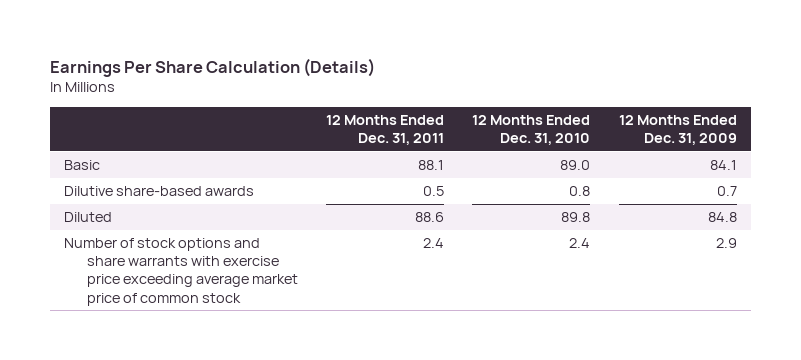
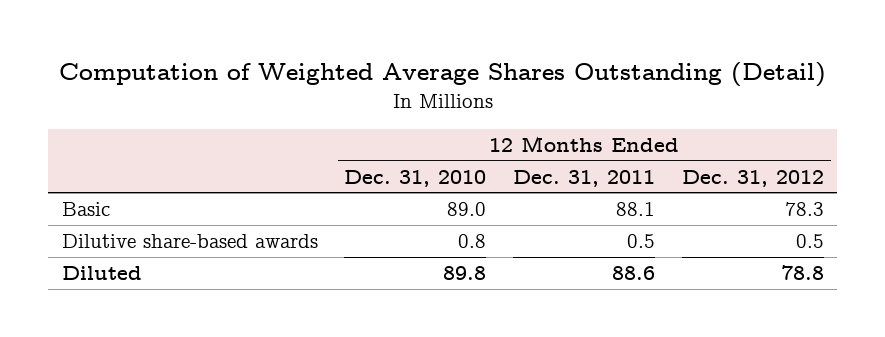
[49,57,375,77] Earnings Per Share Calculation (Details) -> [58,62,826,88] Computation of Weighted Average Shares Outstanding (Detail)
[618,114,737,145] 12 Months Ended Dec. 31, 2009 -> none
none -> [681,169,824,187] Dec. 31, 2012
[64,238,298,306] Number of stock options and share warrants with exercise price exceeding average market price of common stock -> none

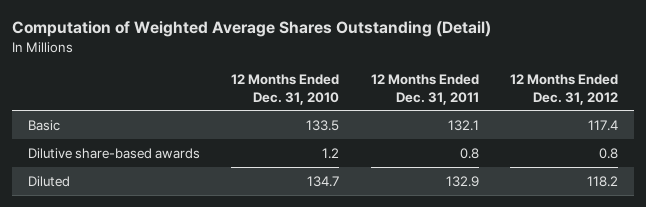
[447,202,487,217] 89.0 -> [306,119,340,131] 133.5
[616,202,656,217] 88.1 -> [447,119,479,131] 132.1
[784,202,824,217] 78.3 -> [588,119,619,131] 117.4
[458,234,487,249] 0.8 -> [322,147,340,159] 1.2
[627,234,656,249] 0.5 -> [459,147,479,159] 0.8
[795,234,824,249] 0.5 -> [599,147,619,159] 0.8
[443,266,487,281] 89.8 -> [307,175,340,187] 134.7
[612,266,656,281] 88.6 -> [445,175,479,187] 132.9
[780,265,824,281] 78.8 -> [587,175,619,187] 118.2

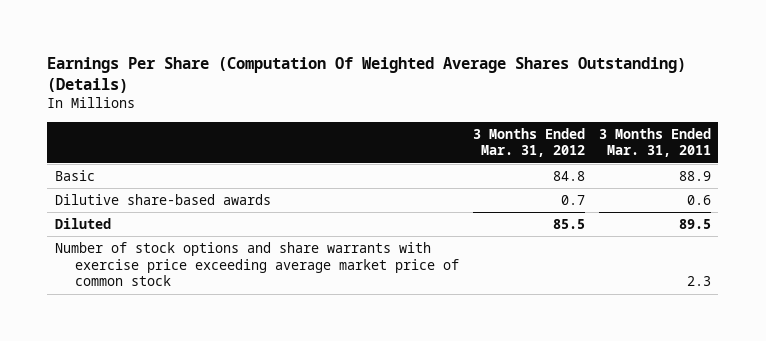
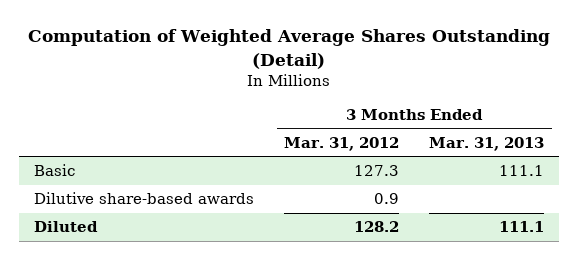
[47,56,687,93] Earnings Per Share (Computation Of Weighted Average Shares Outstanding) (Details) -> [28,29,551,69] Computation of Weighted Average Shares Outstanding (Detail)
[599,127,712,158] 3 Months Ended Mar. 31, 2011 -> none
none -> [429,136,545,151] Mar. 31, 2013
[54,242,459,287] Number of stock options and share warrants with exercise price exceeding average market price of common stock -> none
[553,171,586,182] 84.8 -> [354,165,400,177] 127.3
[561,195,586,206] 0.7 -> [374,193,400,205] 0.9
[553,219,586,230] 85.5 -> [354,221,400,233] 128.2

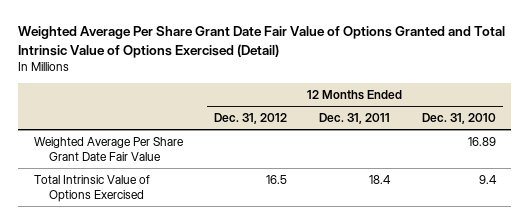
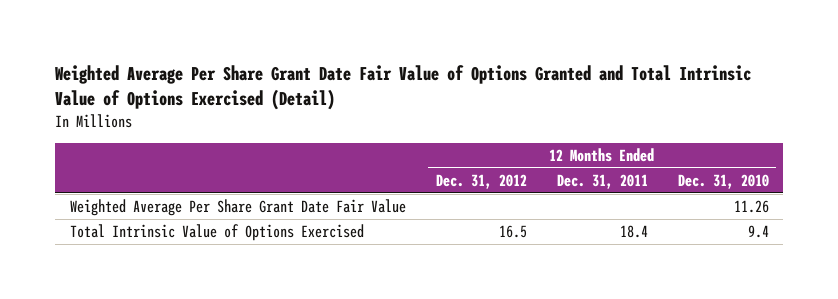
[467,136,496,146] 16.89 -> [733,200,769,214] 11.26

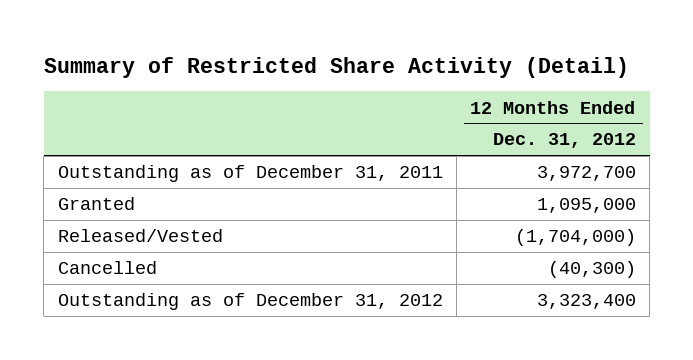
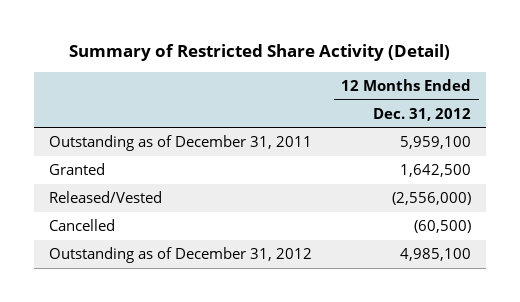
[536,166,636,182] 3,972,700 -> [400,136,472,150] 5,959,100
[536,198,636,214] 1,095,000 -> [400,164,472,178] 1,642,500
[514,229,636,247] (1,704,000) -> [392,192,472,206] (2,556,000)
[547,261,636,279] (40,300) -> [414,220,472,234] (60,500)
[536,294,636,310] 3,323,400 -> [400,248,472,262] 4,985,100

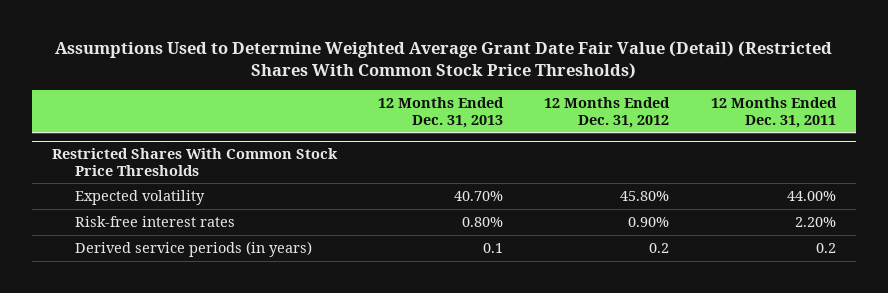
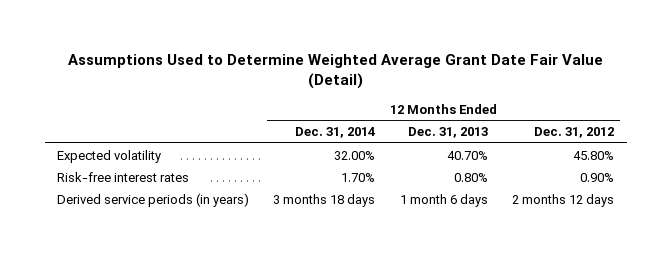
[54,40,832,80] Assumptions Used to Determine Weighted Average Grant Date Fair Value (Detail) (Restricted Shares With Common Stock Price Thresholds) -> [67,53,603,89] Assumptions Used to Determine Weighted Average Grant Date Fair Value (Detail)
[710,97,837,128] 12 Months Ended Dec. 31, 2011 -> none
none -> [295,127,376,139] Dec. 31, 2014
[52,148,339,176] Restricted Shares With Common Stock Price Thresholds -> none
[483,242,504,253] 0.1 -> [399,193,488,207] 1 month 6 days
[649,242,670,253] 0.2 -> [512,193,615,207] 2 months 12 days

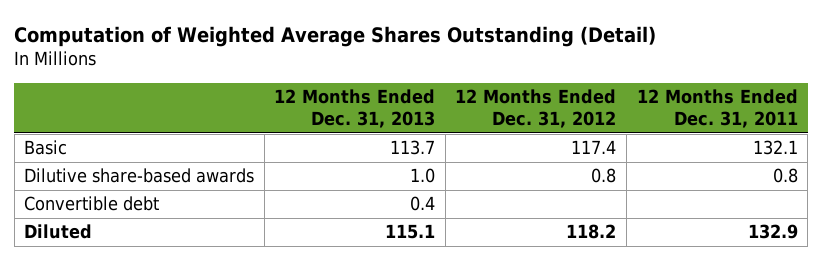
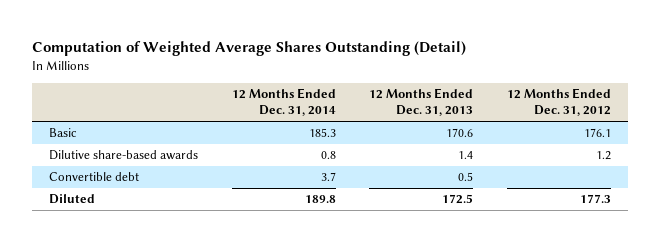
[636,89,798,129] 12 Months Ended Dec. 31, 2011 -> none
none -> [231,88,336,117] 12 Months Ended Dec. 31, 2014
[390,140,436,156] 113.7 -> [446,128,474,138] 170.6
[571,140,617,155] 117.4 -> [583,128,611,138] 176.1
[410,168,436,184] 1.0 -> [458,151,474,160] 1.4
[591,168,617,184] 0.8 -> [595,151,611,161] 1.2
[410,196,436,212] 0.4 -> [458,172,474,182] 0.5
[385,224,436,240] 115.1 -> [442,194,474,205] 172.5
[566,224,617,240] 118.2 -> [579,194,611,204] 177.3

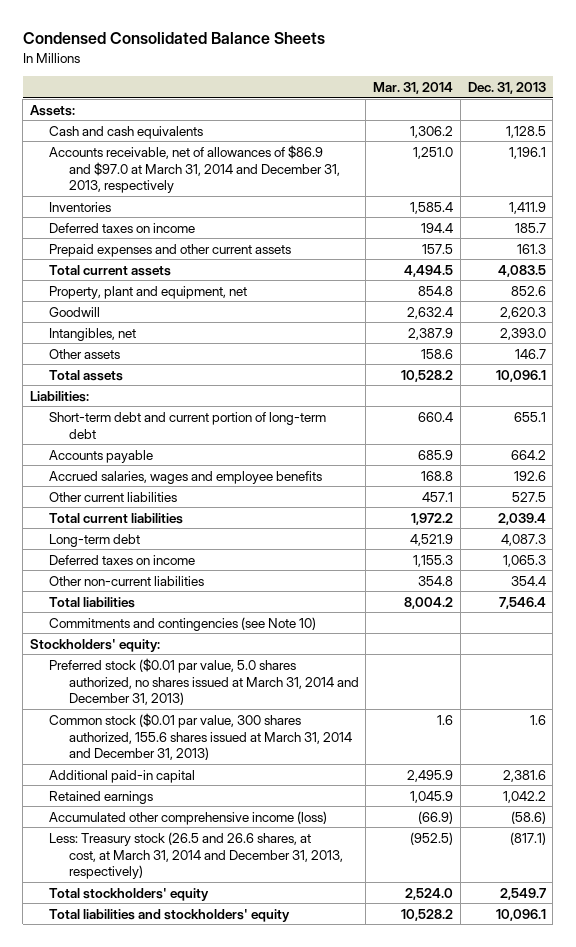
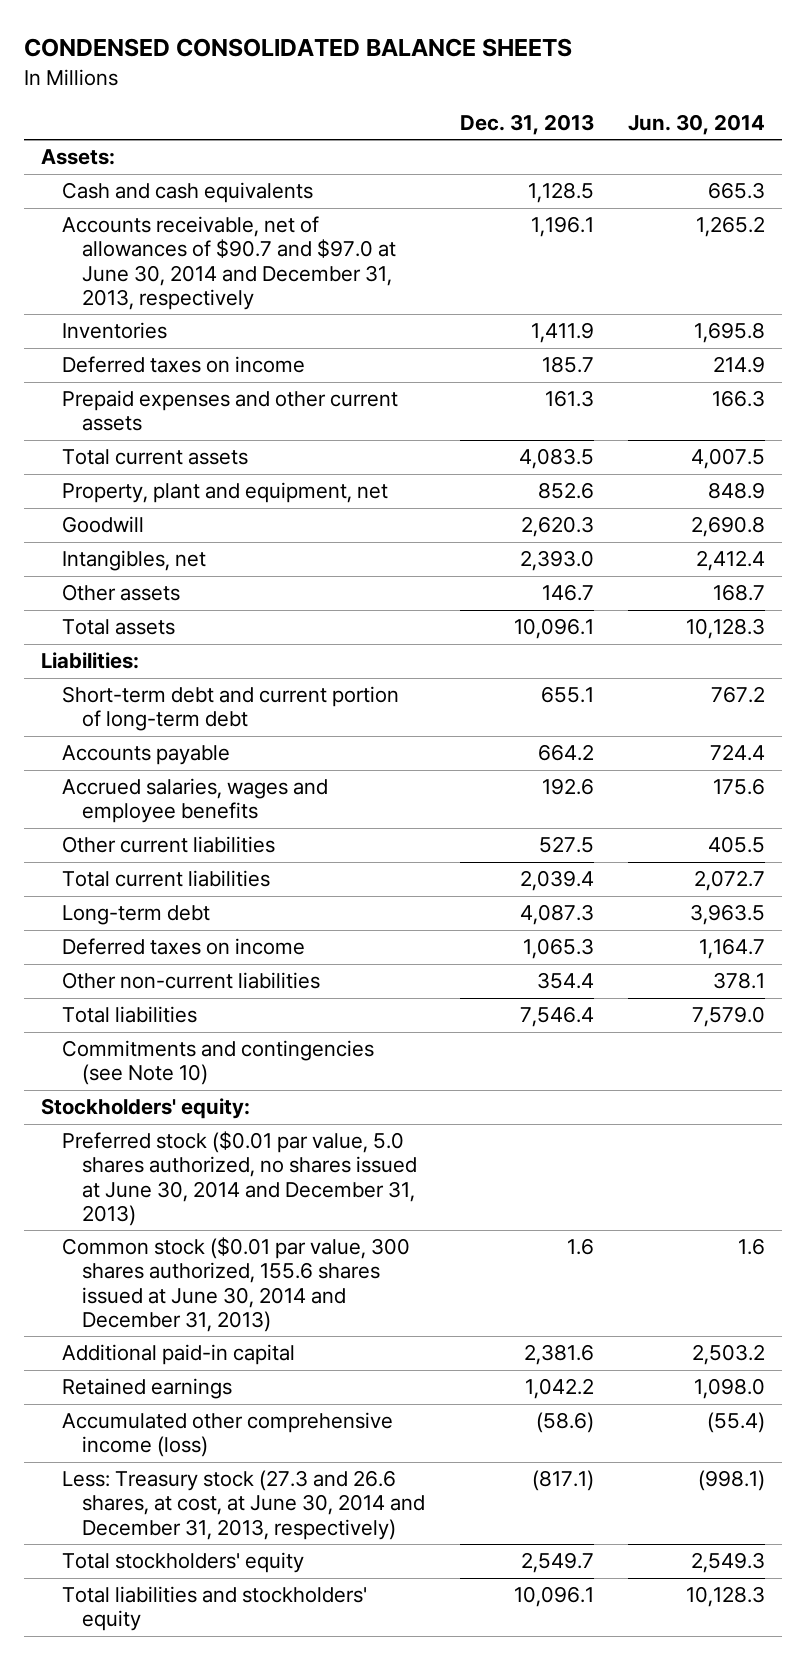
[22,32,325,45] Condensed Consolidated Balance Sheets -> [23,38,572,58] CONDENSED CONSOLIDATED BALANCE SHEETS
[373,82,454,95] Mar. 31, 2014 -> none
none -> [628,113,766,135] Jun. 30, 2014
[49,144,340,194] Accounts receivable, net of allowances of $86.9 and $97.0 at March 31, 2014 and December 31, 2013, respectively -> [61,216,397,310] Accounts receivable, net of allowances of $90.7 and $97.0 at June 30, 2014 and December 31, 2013, respectively
[49,657,359,706] Preferred stock ($0.01 par value, 5.0 shares authorized, no shares issued at March 31, 2014 and December 31, 2013) -> [61,1131,418,1226] Preferred stock ($0.01 par value, 5.0 shares authorized, no shares issued at June 30, 2014 and December 31, 2013)
[49,712,352,761] Common stock ($0.01 par value, 300 shares authorized, 155.6 shares issued at March 31, 2014 and December 31, 2013) -> [61,1237,410,1332] Common stock ($0.01 par value, 300 shares authorized, 155.6 shares issued at June 30, 2014 and December 31, 2013)
[49,831,343,880] Less: Treasury stock (26.5 and 26.6 shares, at cost, at March 31, 2014 and December 31, 2013, respectively) -> [61,1470,426,1540] Less: Treasury stock (27.3 and 26.6 shares, at cost, at June 30, 2014 and December 31, 2013, respectively)

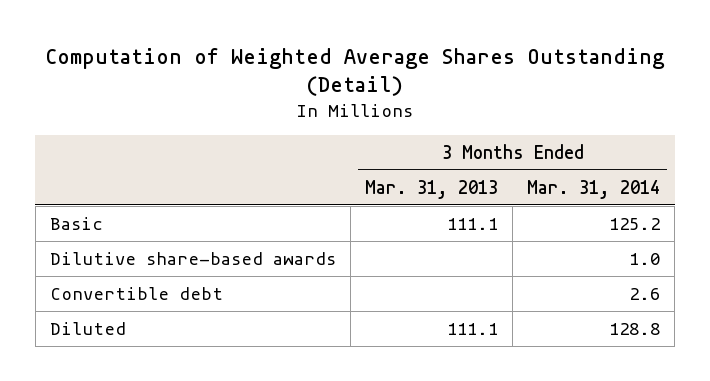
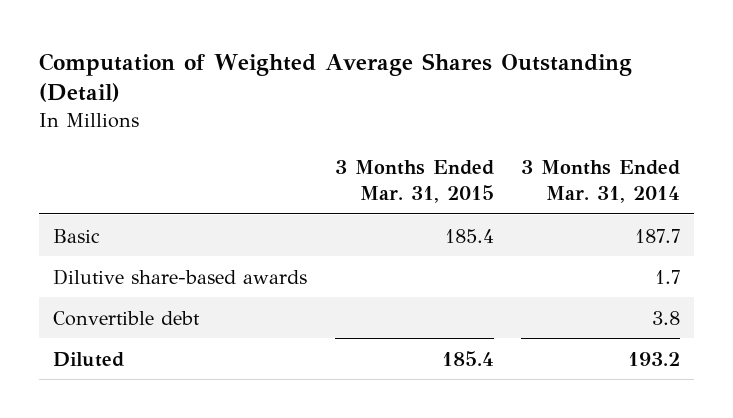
[364,179,498,199] Mar. 31, 2013 -> none
none -> [334,160,494,204] 3 Months Ended Mar. 31, 2015
[609,217,661,230] 125.2 -> [635,228,681,243] 187.7
[629,252,661,265] 1.0 -> [655,269,681,284] 1.7
[629,287,661,300] 2.6 -> [652,310,681,325] 3.8
[609,322,661,335] 128.8 -> [628,351,681,366] 193.2

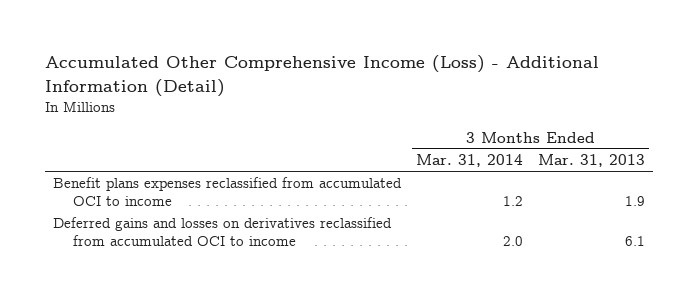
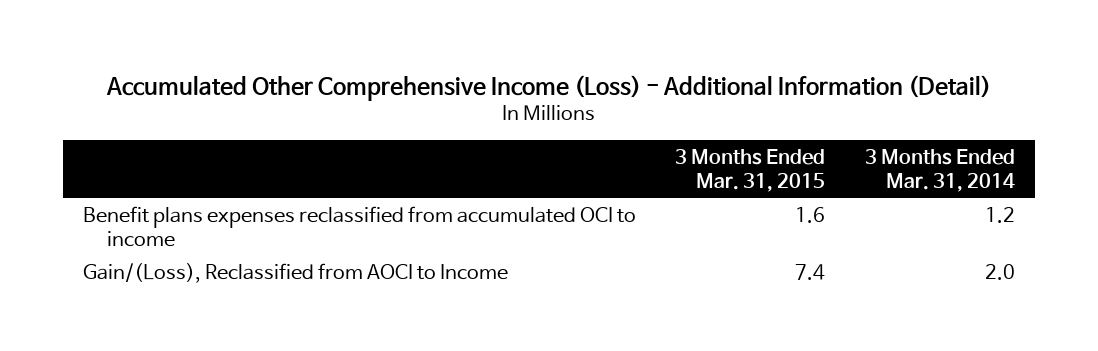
[538,154,646,168] Mar. 31, 2013 -> none
none -> [675,148,826,193] 3 Months Ended Mar. 31, 2015
[52,217,392,246] Deferred gains and losses on derivatives reclassified from accumulated OCI to income -> [82,262,508,283] Gain/(Loss), Reclassified from AOCI to Income

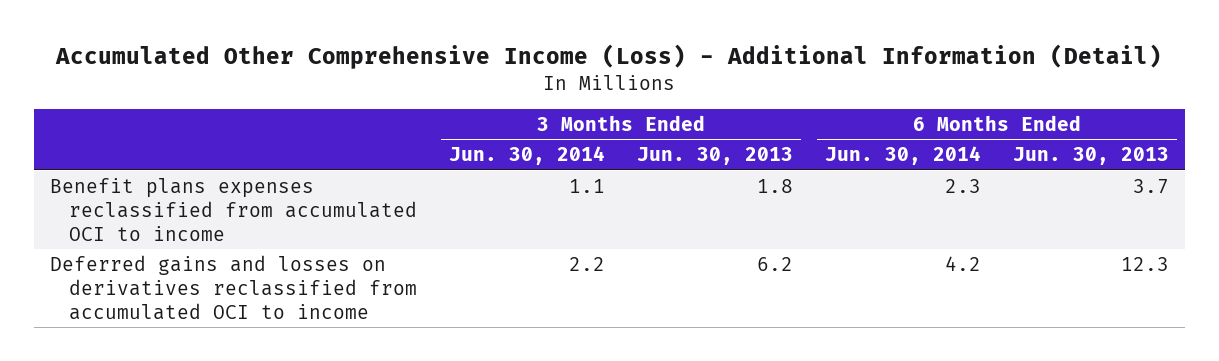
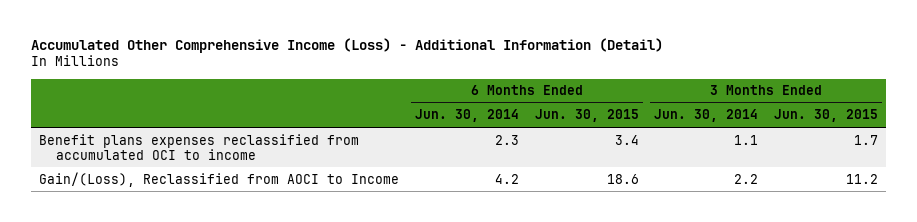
[636,147,793,166] Jun. 30, 2013 -> none
[1012,147,1169,166] Jun. 30, 2013 -> none
none -> [534,109,639,123] Jun. 30, 2015
none -> [774,109,879,123] Jun. 30, 2015
[50,254,417,320] Deferred gains and losses on derivatives reclassified from accumulated OCI to income -> [38,171,399,187] Gain/(Loss), Reclassified from AOCI to Income

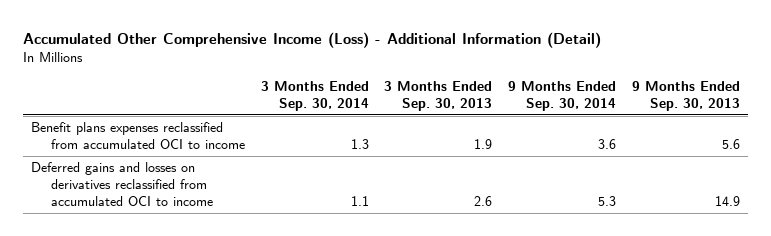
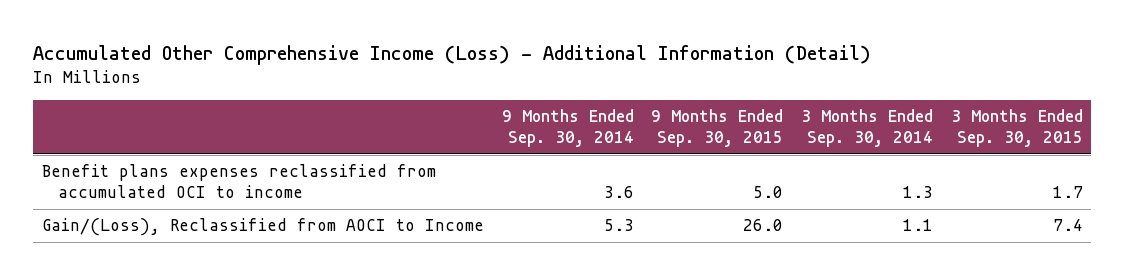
[384,80,493,112] 3 Months Ended Sep. 30, 2013 -> none
[631,80,740,112] 9 Months Ended Sep. 30, 2013 -> none
none -> [651,109,784,148] 9 Months Ended Sep. 30, 2015
none -> [950,109,1083,148] 3 Months Ended Sep. 30, 2015
[31,161,213,207] Deferred gains and losses on derivatives reclassified from accumulated OCI to income -> [41,218,484,237] Gain/(Loss), Reclassified from AOCI to Income

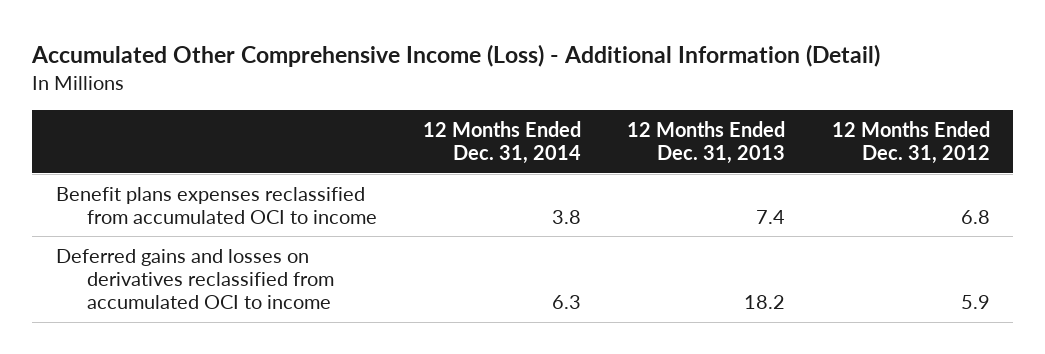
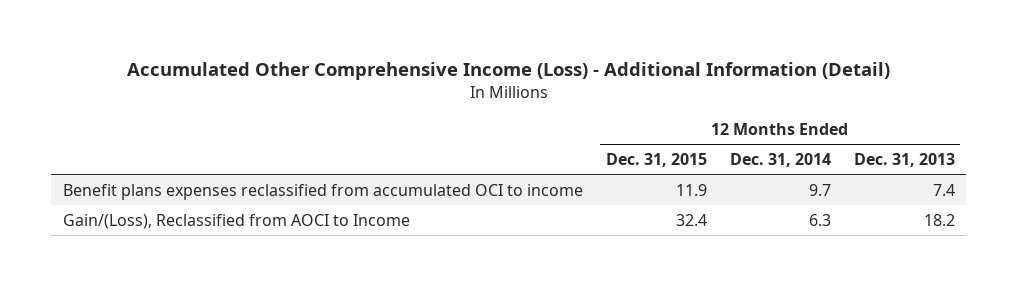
[831,120,990,165] 12 Months Ended Dec. 31, 2012 -> none
none -> [605,153,707,168] Dec. 31, 2015
[552,210,582,225] 3.8 -> [808,183,831,196] 9.7
[55,248,334,310] Deferred gains and losses on derivatives reclassified from accumulated OCI to income -> [62,213,410,229] Gain/(Loss), Reclassified from AOCI to Income

